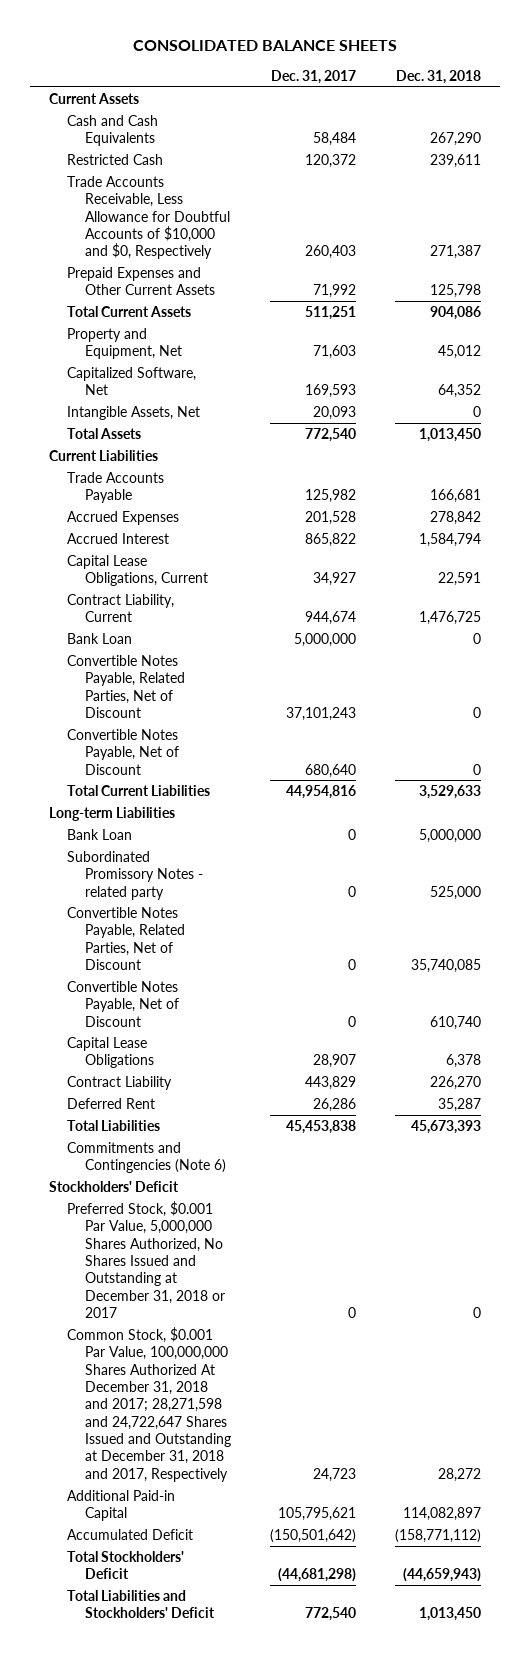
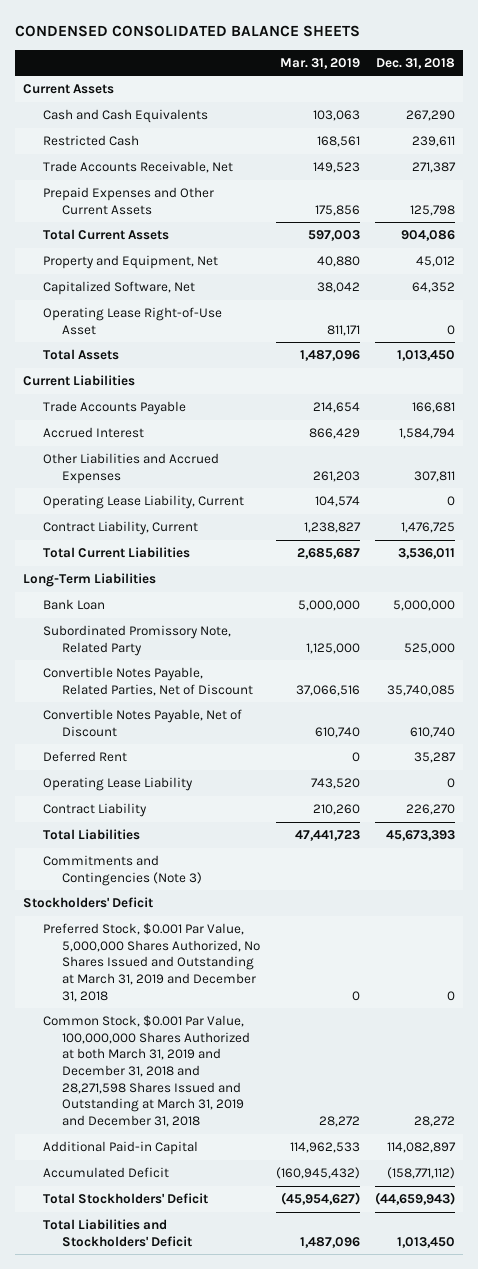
[133,40,398,52] CONSOLIDATED BALANCE SHEETS -> [15,25,361,38] CONDENSED CONSOLIDATED BALANCE SHEETS
[271,69,357,84] Dec. 31, 2017 -> none
none -> [279,57,360,69] Mar. 31, 2019
[67,175,231,260] Trade Accounts Receivable, Less Allowance for Doubtful Accounts of $10,000 and $0, Respectively -> [42,161,233,174] Trade Accounts Receivable, Net
[67,405,201,420] Intangible Assets, Net -> none
none -> [42,307,222,335] Operating Lease Right-of-Use Asset
[67,510,180,525] Accrued Expenses -> none
[67,554,209,587] Capital Lease Obligations, Current -> none
none -> [42,453,219,484] Other Liabilities and Accrued Expenses
none -> [42,495,244,510] Operating Lease Liability, Current
[67,632,133,644] Bank Loan -> none
[67,654,186,718] Convertible Notes Payable, Related Parties, Net of Discount -> none
[67,728,180,775] Convertible Notes Payable, Net of Discount -> none
[418,784,481,799] 3,529,633 -> [398,548,456,560] 3,536,011
[49,806,176,821] Long-term Liabilities -> [22,573,156,588] Long-Term Liabilities
[67,850,204,900] Subordinated Promissory Notes - related party -> [42,625,231,656] Subordinated Promissory Note, Related Party
[67,1036,155,1069] Capital Lease Obligations -> none
none -> [42,777,193,792] Operating Lease Liability
[67,1075,173,1090] Contract Liability -> [42,803,147,818] Contract Liability
[67,1141,227,1174] Commitments and Contingencies (Note 6) -> [42,855,203,886] Commitments and Contingencies (Note 3)
[67,1200,226,1318] Preferred Stock, $0.001 Par Value, 5,000,000 Shares Authorized, No Shares Issued and Outstanding at December 31, 2018 or 2017 -> [42,923,261,1002] Preferred Stock, $0.001 Par Value, 5,000,000 Shares Authorized, No Shares Issued and Outstanding at March 31, 2019 and December 31, 2018
[67,1326,232,1482] Common Stock, $0.001 Par Value, 100,000,000 Shares Authorized At December 31, 2018 and 2017; 28,271,598 and 24,722,647 Shares Issued and Outstanding at December 31, 2018 and 2017, Respectively -> [42,1015,251,1128] Common Stock, $0.001 Par Value, 100,000,000 Shares Authorized at both March 31, 2019 and December 31, 2018 and 28,271,598 Shares Issued and Outstanding at March 31, 2019 and December 31, 2018

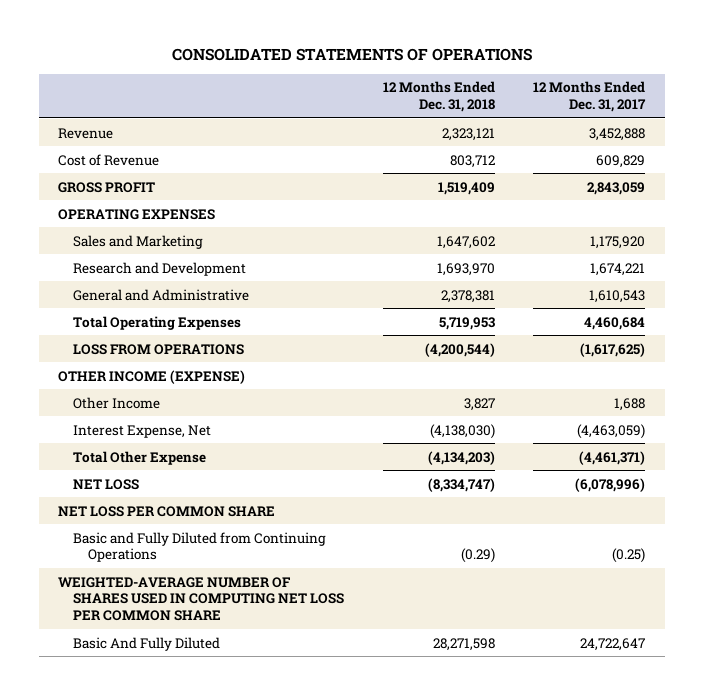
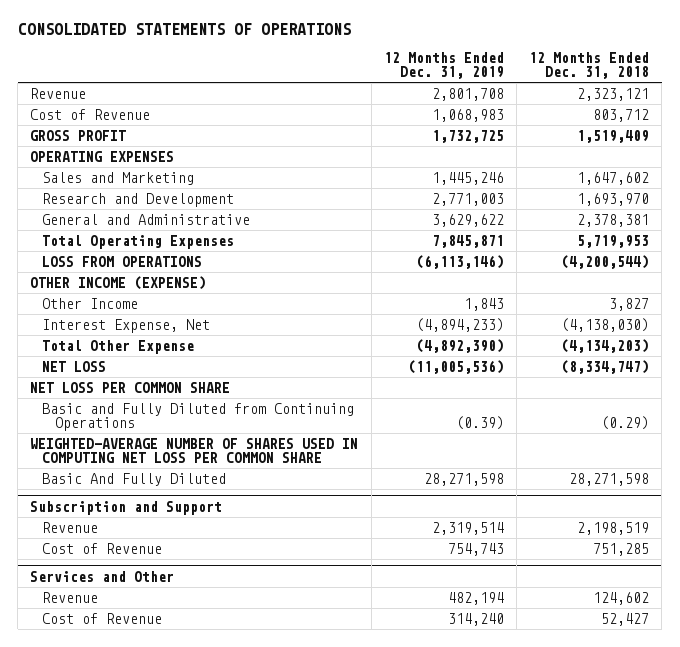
[533,81,647,112] 12 Months Ended Dec. 31, 2017 -> none
none -> [383,51,504,79] 12 Months Ended Dec. 31, 2019
none -> [30,500,223,515] Subscription and Support
none -> [42,521,99,533] Revenue
none -> [42,542,163,554] Cost of Revenue
none -> [30,570,175,582] Services and Other
none -> [42,591,99,603] Revenue
none -> [42,612,163,624] Cost of Revenue

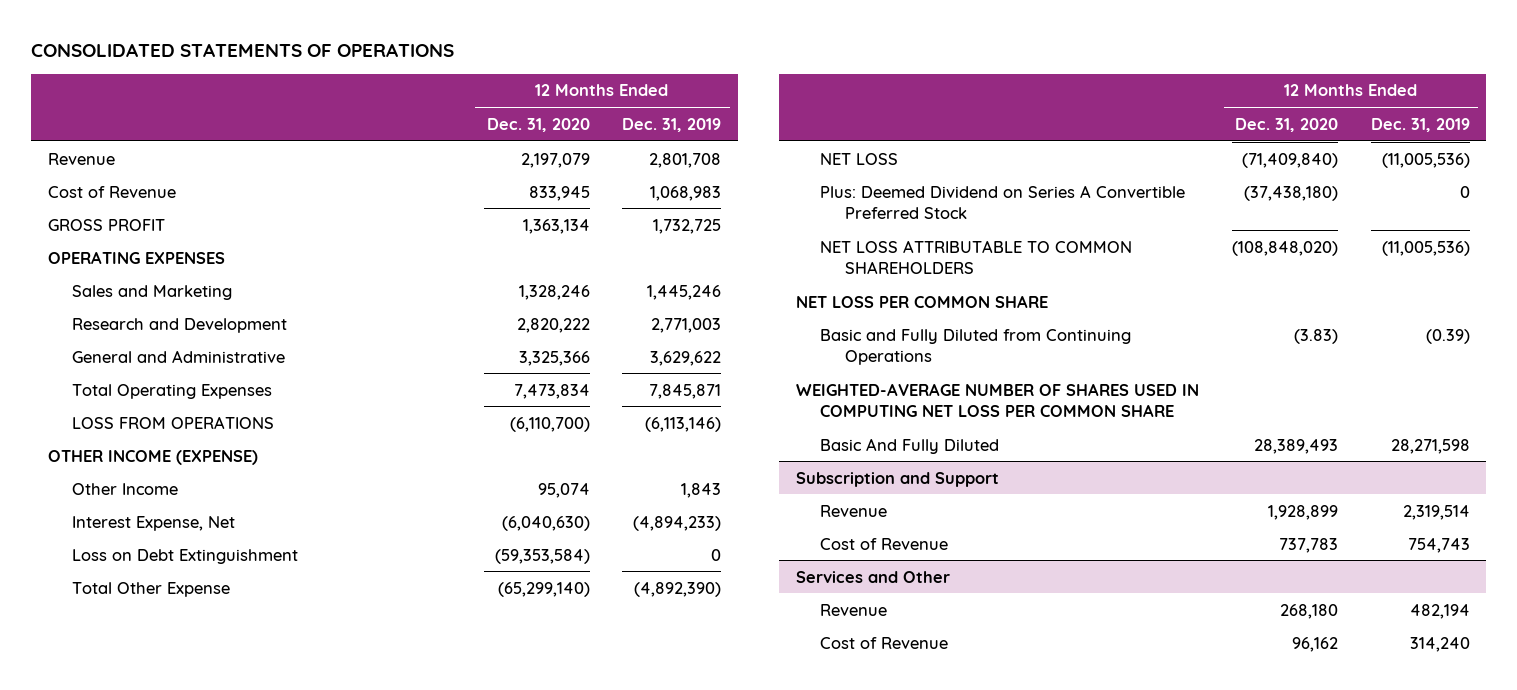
[529,51,650,79] 12 Months Ended Dec. 31, 2018 -> none
none -> [486,117,590,132] Dec. 31, 2020
none -> [72,548,299,564] Loss on Debt Extinguishment
none -> [820,184,1186,219] Plus: Deemed Dividend on Series A Convertible Preferred Stock
none -> [820,239,1133,274] NET LOSS ATTRIBUTABLE TO COMMON SHAREHOLDERS

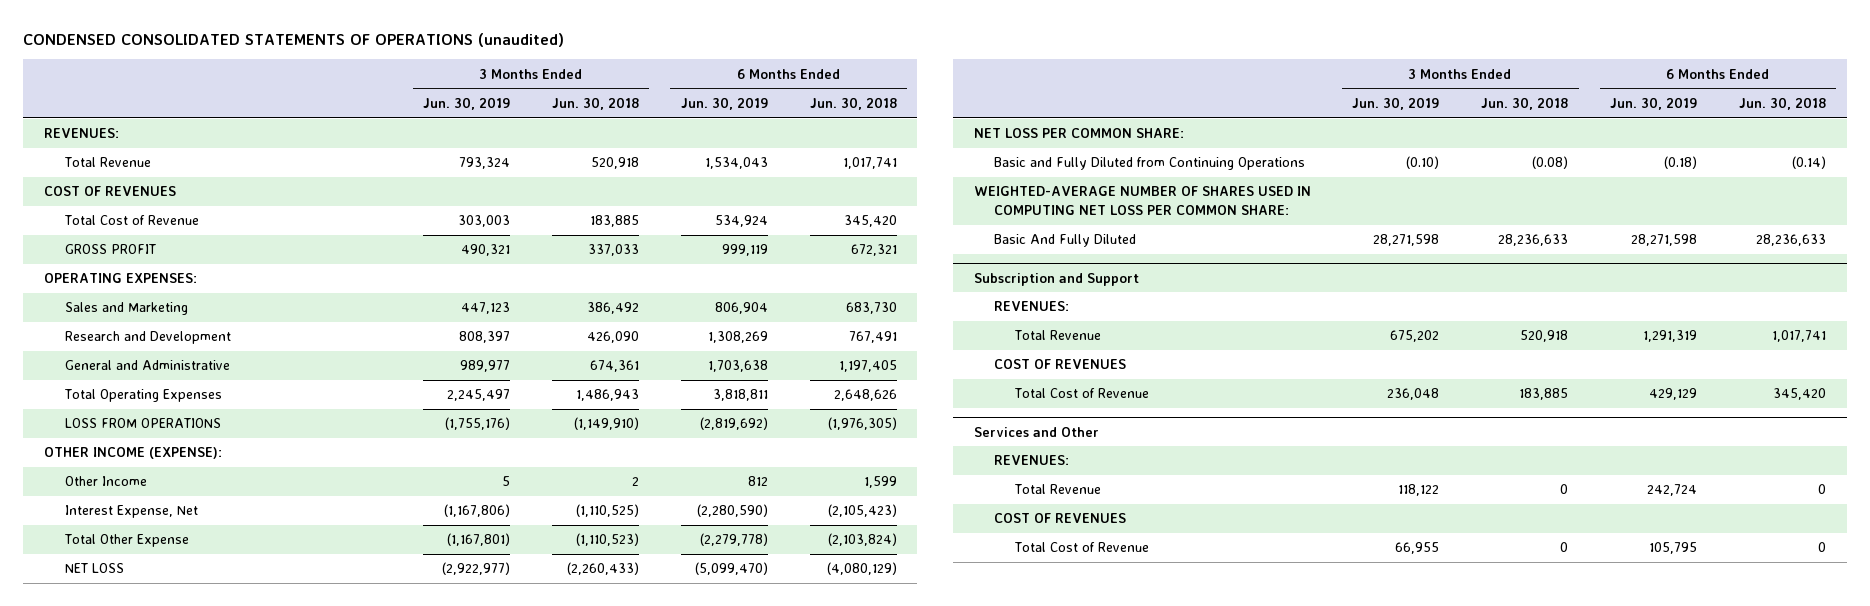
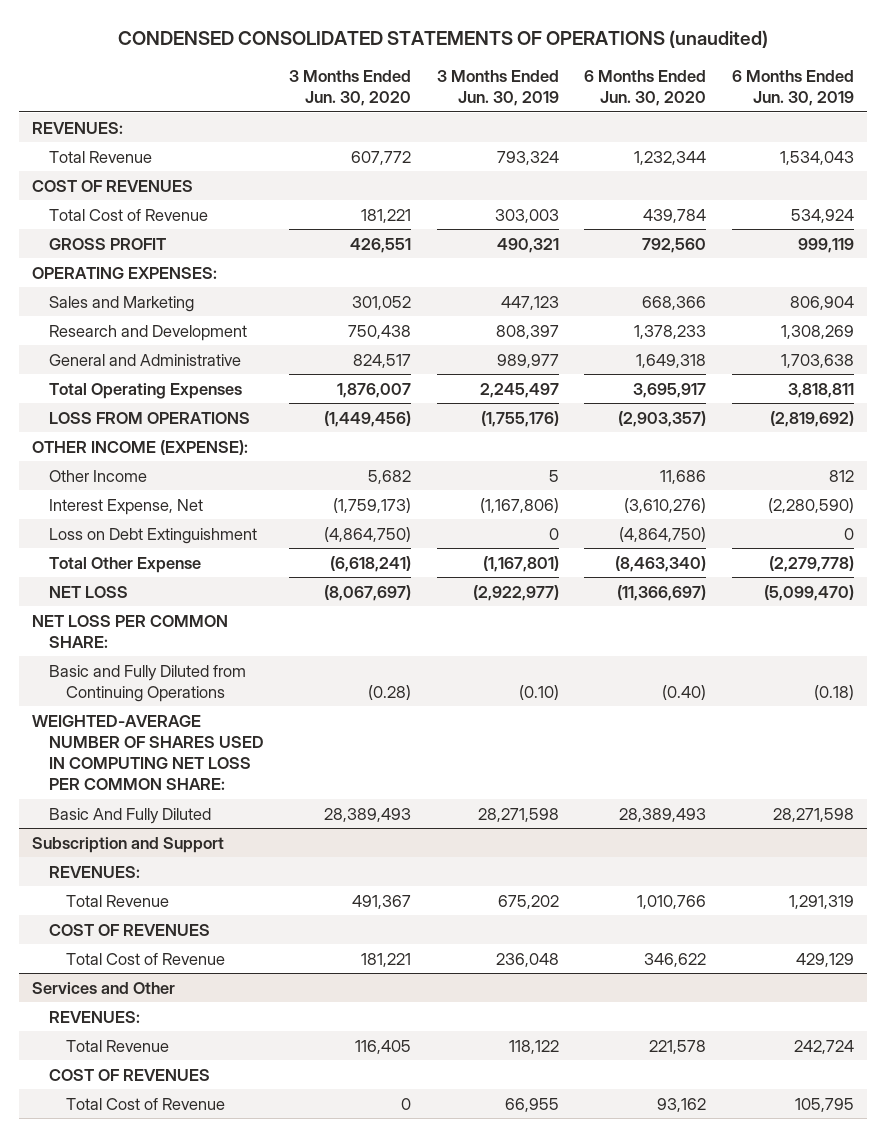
[551,96,639,110] Jun. 30, 2018 -> none
[809,96,897,110] Jun. 30, 2018 -> none
none -> [289,70,412,107] 3 Months Ended Jun. 30, 2020
none -> [584,70,707,107] 6 Months Ended Jun. 30, 2020
none -> [48,527,257,544] Loss on Debt Extinguishment

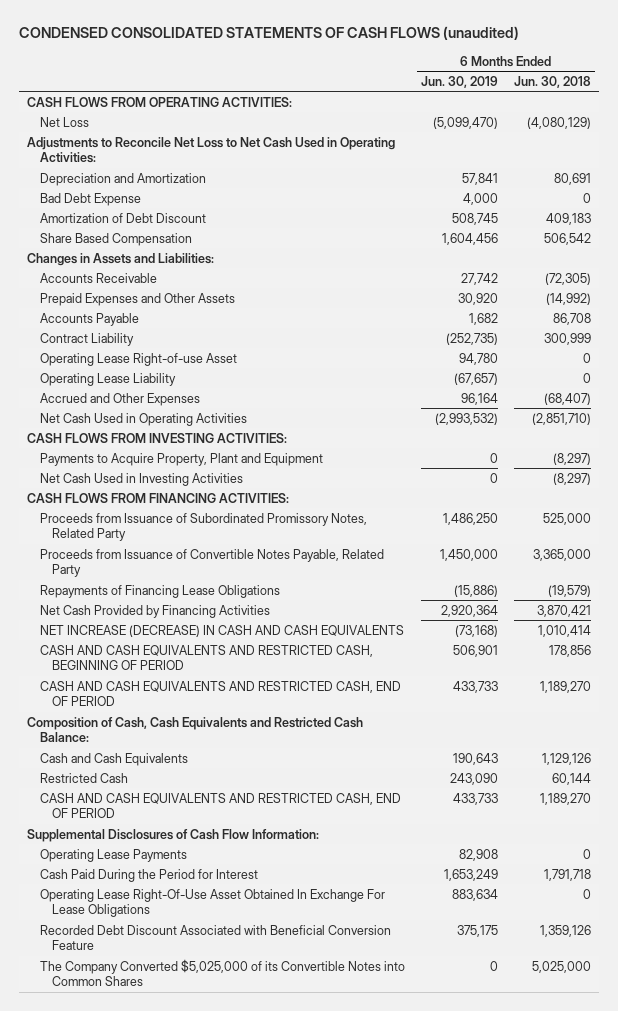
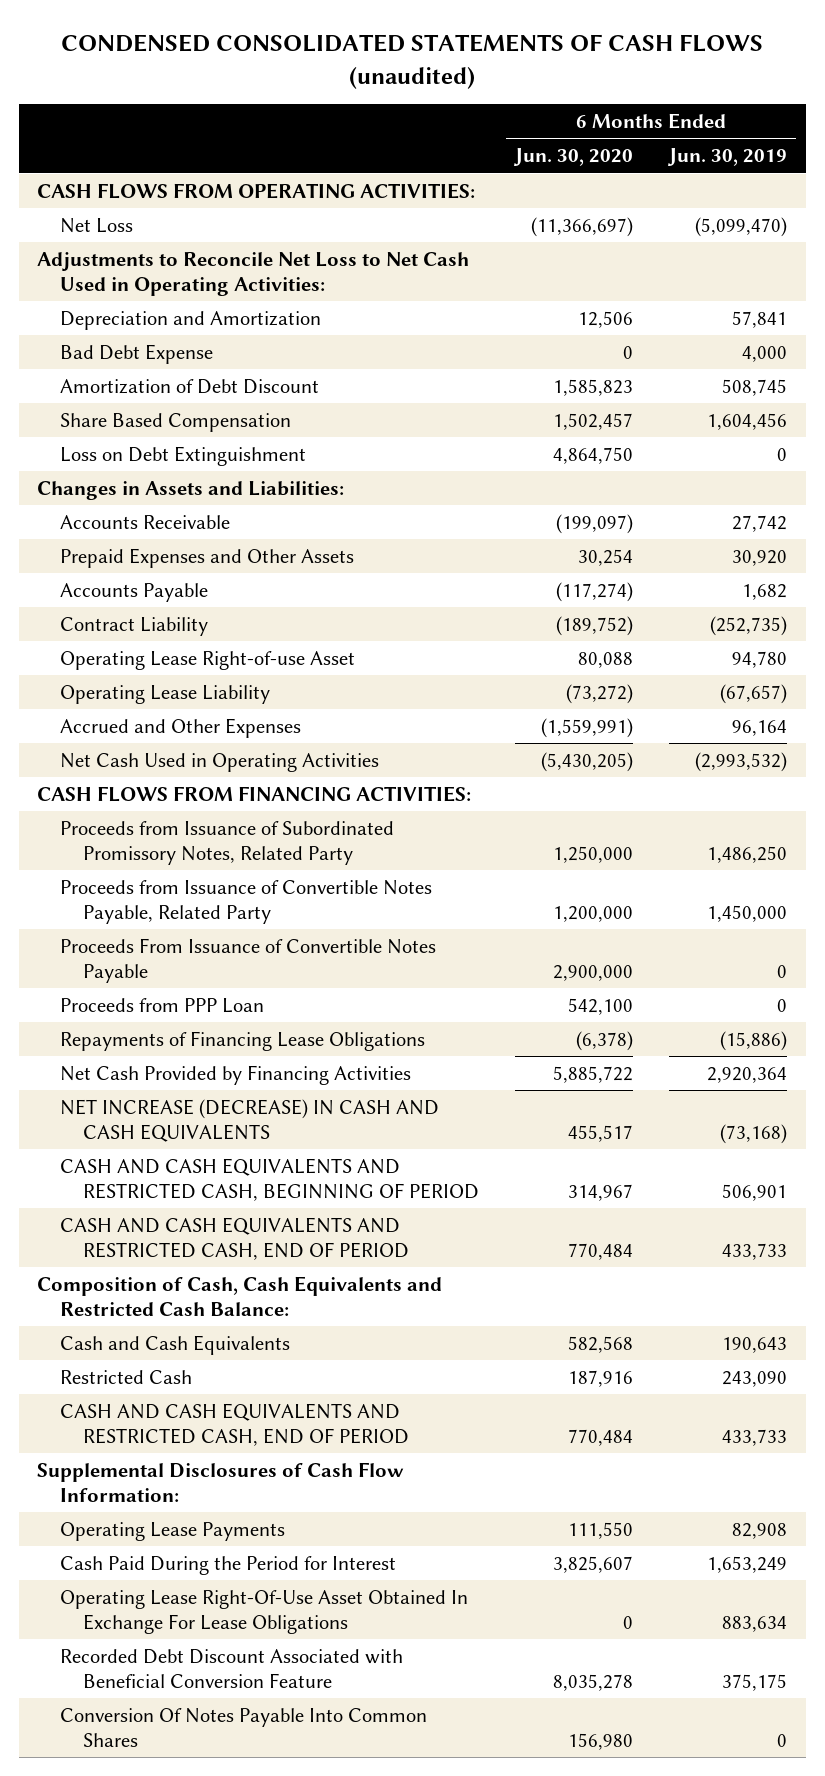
[514,75,592,88] Jun. 30, 2018 -> none
none -> [512,148,633,167] Jun. 30, 2020
none -> [60,445,307,466] Loss on Debt Extinguishment
[26,432,287,443] CASH FLOWS FROM INVESTING ACTIVITIES: -> none
[39,452,323,466] Payments to Acquire Property, Plant and Equipment -> none
[39,472,243,486] Net Cash Used in Investing Activities -> none
none -> [60,937,437,983] Proceeds From Issuance of Convertible Notes Payable
none -> [60,997,265,1013] Proceeds from PPP Loan
[39,958,405,987] The Company Converted $5,025,000 of its Convertible Notes into Common Shares -> [60,1707,428,1747] Conversion Of Notes Payable Into Common Shares

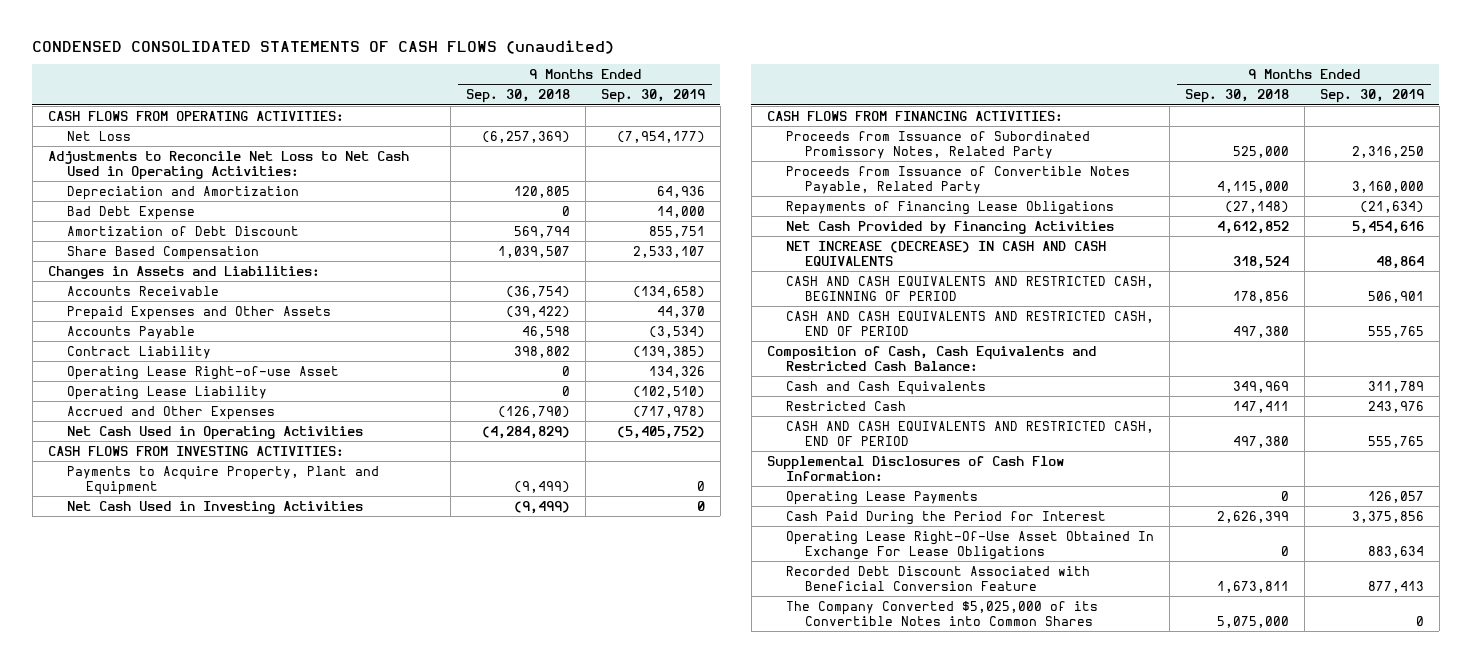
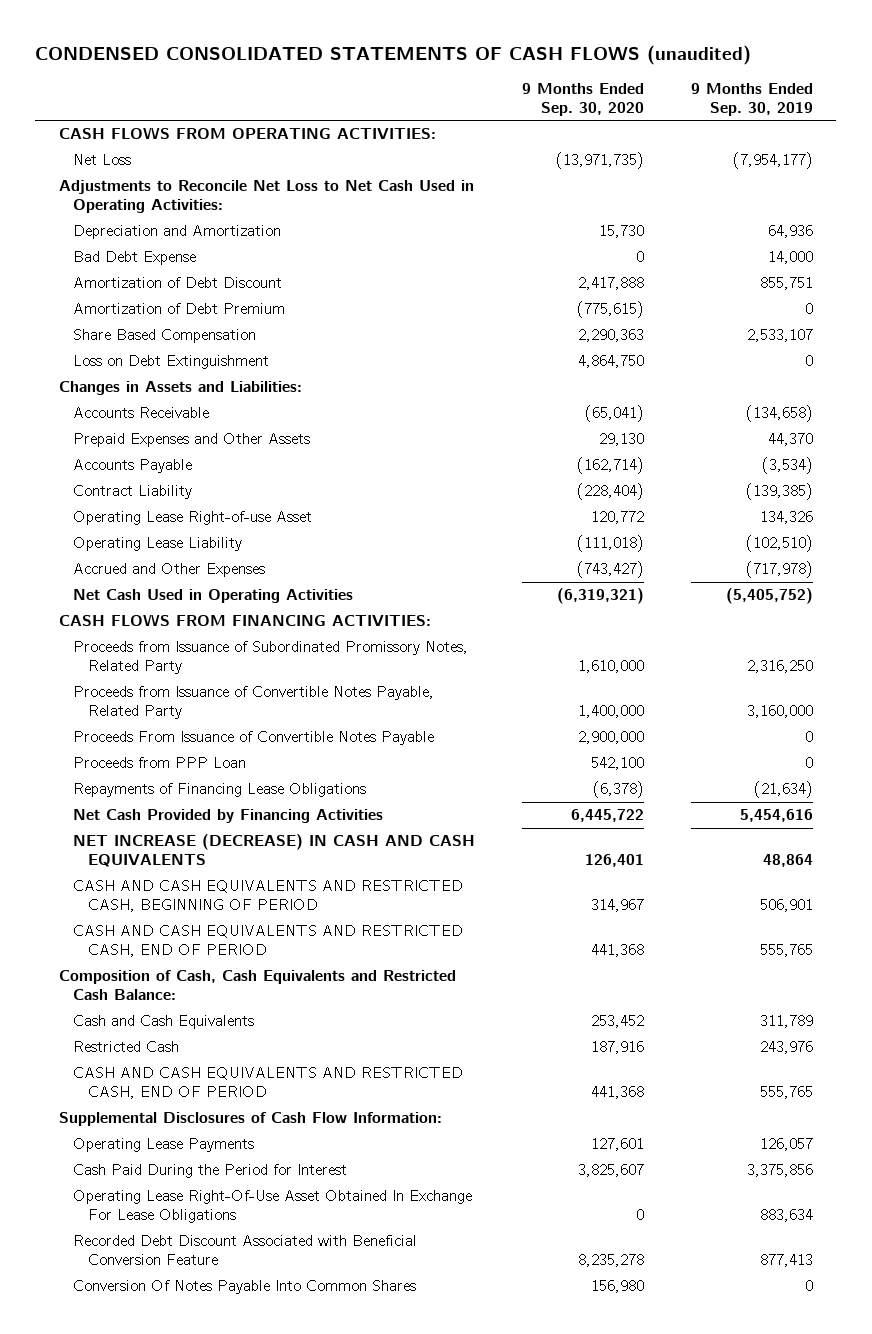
[465,89,570,104] Sep. 30, 2018 -> none
none -> [522,83,645,117] 9 Months Ended Sep. 30, 2020
none -> [73,303,286,315] Amortization of Debt Premium
none -> [73,355,270,370] Loss on Debt Extinguishment
[47,445,344,456] CASH FLOWS FROM INVESTING ACTIVITIES: -> none
[66,465,379,495] Payments to Acquire Property, Plant and Equipment -> none
[66,500,363,514] Net Cash Used in Investing Activities -> none
none -> [73,731,435,746] Proceeds From Issuance of Convertible Notes Payable
none -> [73,757,247,769] Proceeds from PPP Loan
[785,600,1098,626] The Company Converted $5,025,000 of its Convertible Notes into Common Shares -> [73,1280,417,1295] Conversion Of Notes Payable Into Common Shares

